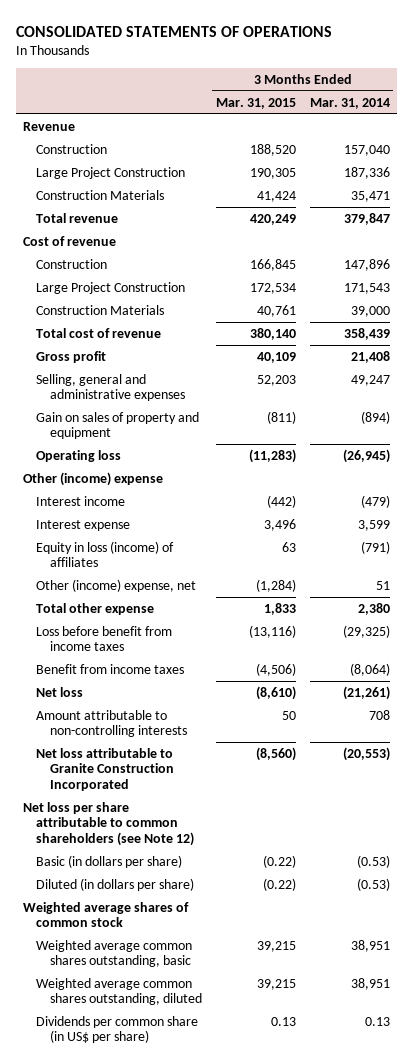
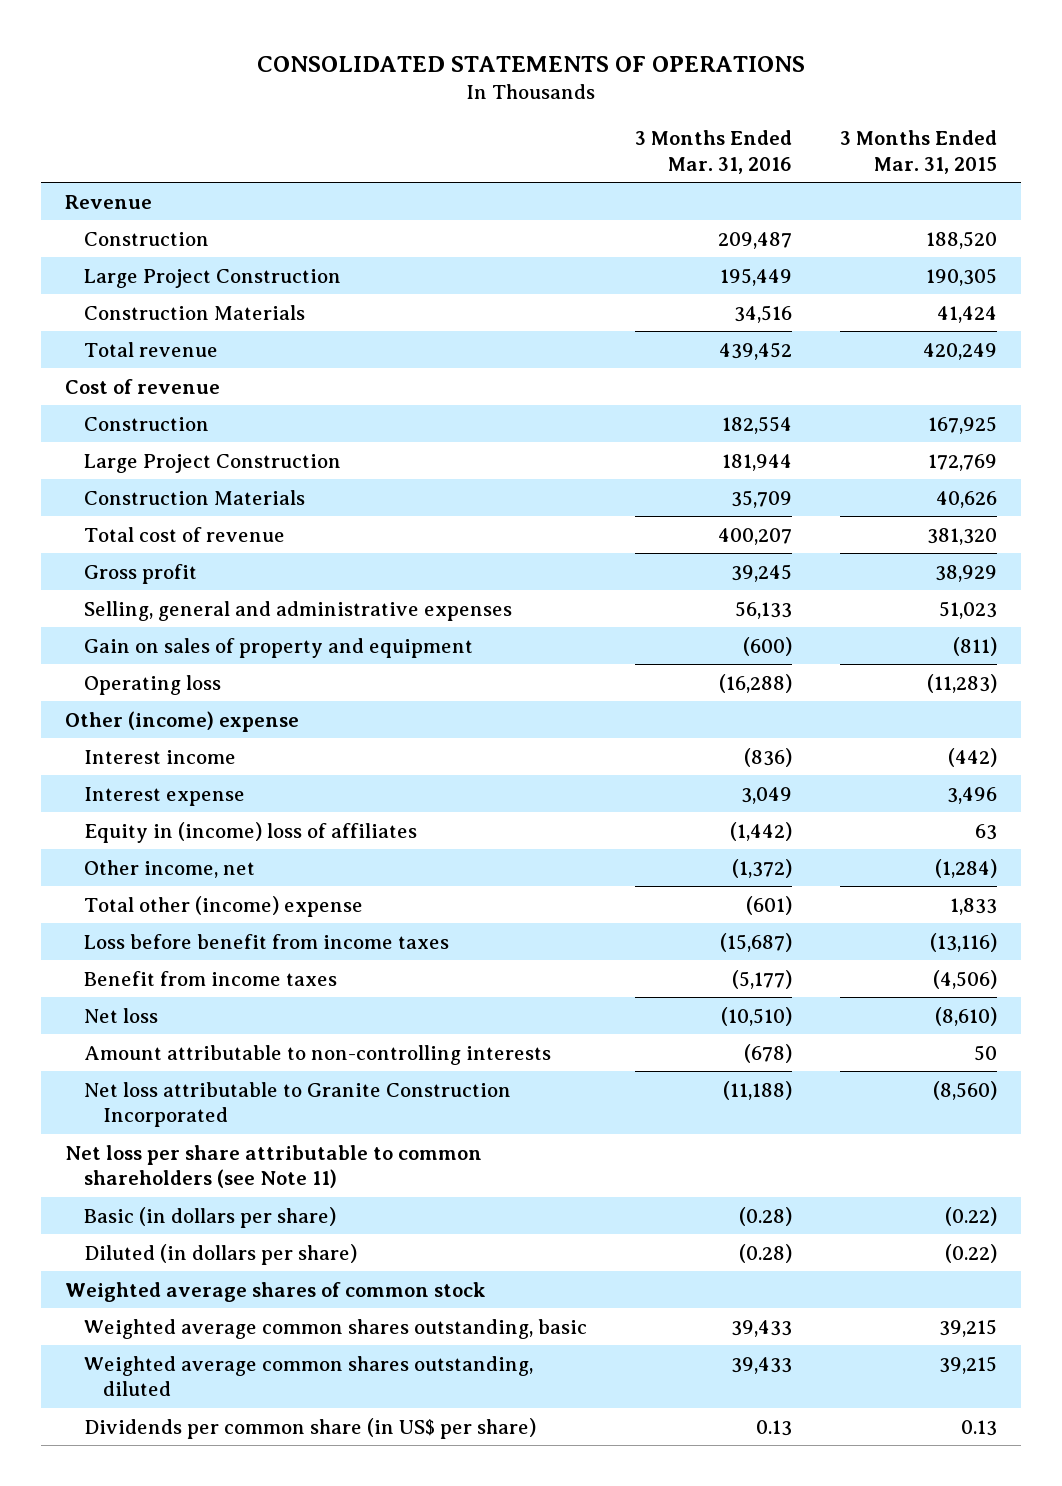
[309,97,390,109] Mar. 31, 2014 -> none
none -> [634,130,792,174] 3 Months Ended Mar. 31, 2016
[249,258,296,271] 166,845 -> [928,415,998,434] 167,925
[249,282,296,294] 172,534 -> [928,453,998,471] 172,769
[256,304,296,317] 40,761 -> [936,490,998,508] 40,626
[249,327,296,340] 380,140 -> [927,527,998,545] 381,320
[256,351,296,363] 40,109 -> [935,564,998,582] 38,929
[256,374,296,386] 52,203 -> [939,600,998,619] 51,023
[36,540,175,568] Equity in loss (income) of affiliates -> [83,821,417,843] Equity in (income) loss of affiliates
[36,578,197,592] Other (income) expense, net -> [83,859,255,878] Other income, net
[36,602,155,615] Total other expense -> [83,895,363,917] Total other (income) expense
[22,801,195,846] Net loss per share attributable to common shareholders (see Note 12) -> [64,1144,482,1188] Net loss per share attributable to common shareholders (see Note 11)

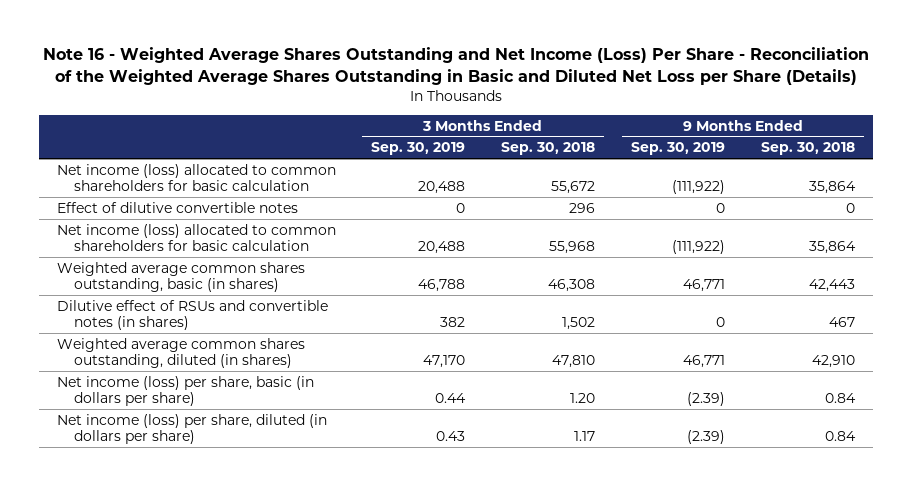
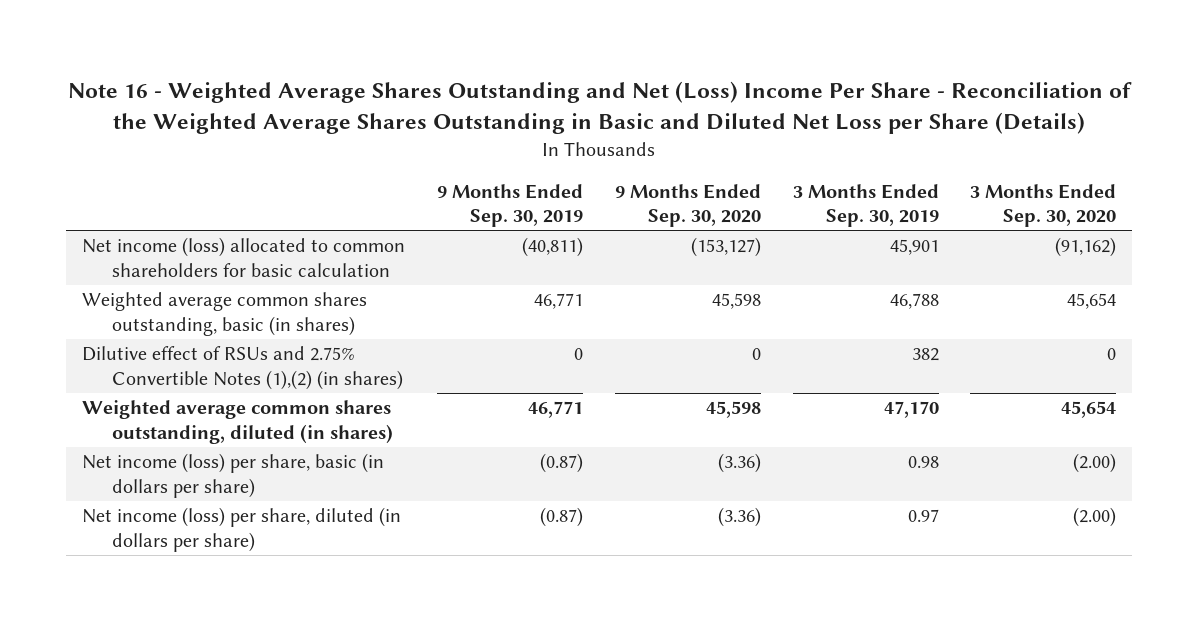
[42,47,869,86] Note 16 - Weighted Average Shares Outstanding and Net Income (Loss) Per Share - Reconciliation of the Weighted Average Shares Outstanding in Basic and Diluted Net Loss per Share (Details) -> [68,80,1133,134] Note 16 - Weighted Average Shares Outstanding and Net (Loss) Income Per Share - Reconciliation of the Weighted Average Shares Outstanding in Basic and Diluted Net Loss per Share (Details)
[501,142,596,156] Sep. 30, 2018 -> none
[760,142,855,156] Sep. 30, 2018 -> none
none -> [614,183,761,227] 9 Months Ended Sep. 30, 2020
none -> [970,183,1117,227] 3 Months Ended Sep. 30, 2020
[56,201,298,213] Effect of dilutive convertible notes -> none
[56,223,336,252] Net income (loss) allocated to common shareholders for basic calculation -> none
[418,181,466,195] 20,488 -> [889,239,939,256] 45,901
[671,180,725,195] (111,922) -> [521,237,583,258] (40,811)
[56,299,328,331] Dilutive effect of RSUs and convertible notes (in shares) -> [82,346,403,390] Dilutive effect of RSUs and 2.75% Convertible Notes (1),(2) (in shares)
[435,393,467,404] 0.44 -> [907,456,939,469] 0.98
[686,392,725,407] (2.39) -> [539,453,583,474] (0.87)
[436,431,466,442] 0.43 -> [907,509,939,523] 0.97
[686,430,725,445] (2.39) -> [539,507,583,528] (0.87)

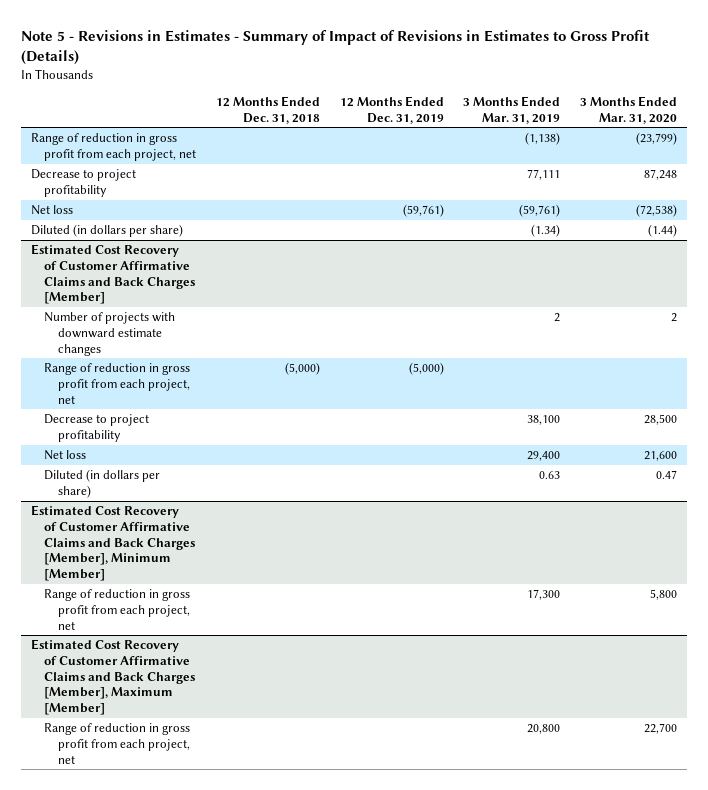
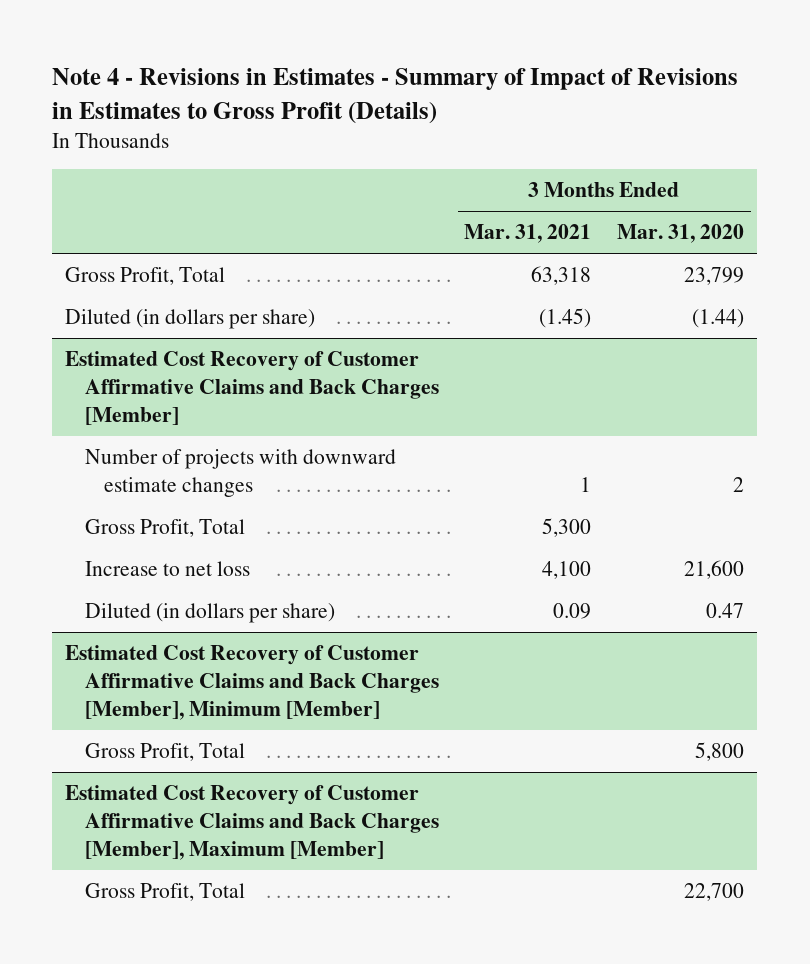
[20,30,650,66] Note 5 - Revisions in Estimates - Summary of Impact of Revisions in Estimates to Gross Profit (Details) -> [52,68,739,124] Note 4 - Revisions in Estimates - Summary of Impact of Revisions in Estimates to Gross Profit (Details)
[215,95,320,124] 12 Months Ended Dec. 31, 2018 -> none
[339,95,444,124] 12 Months Ended Dec. 31, 2019 -> none
[463,95,561,124] 3 Months Ended Mar. 31, 2019 -> none
none -> [464,224,592,244] Mar. 31, 2021
[30,133,197,161] Range of reduction in gross profit from each project, net -> none
[30,169,136,197] Decrease to project profitability -> none
[30,205,73,216] Net loss -> none
none -> [65,267,226,286] Gross Profit, Total
[44,414,150,442] Decrease to project profitability -> none
[44,363,191,404] Range of reduction in gross profit from each project, net -> [84,519,245,538] Gross Profit, Total
[44,450,87,461] Net loss -> [84,561,250,577] Increase to net loss
[44,589,191,630] Range of reduction in gross profit from each project, net -> [84,743,245,762] Gross Profit, Total
[44,723,191,764] Range of reduction in gross profit from each project, net -> [84,883,245,902] Gross Profit, Total

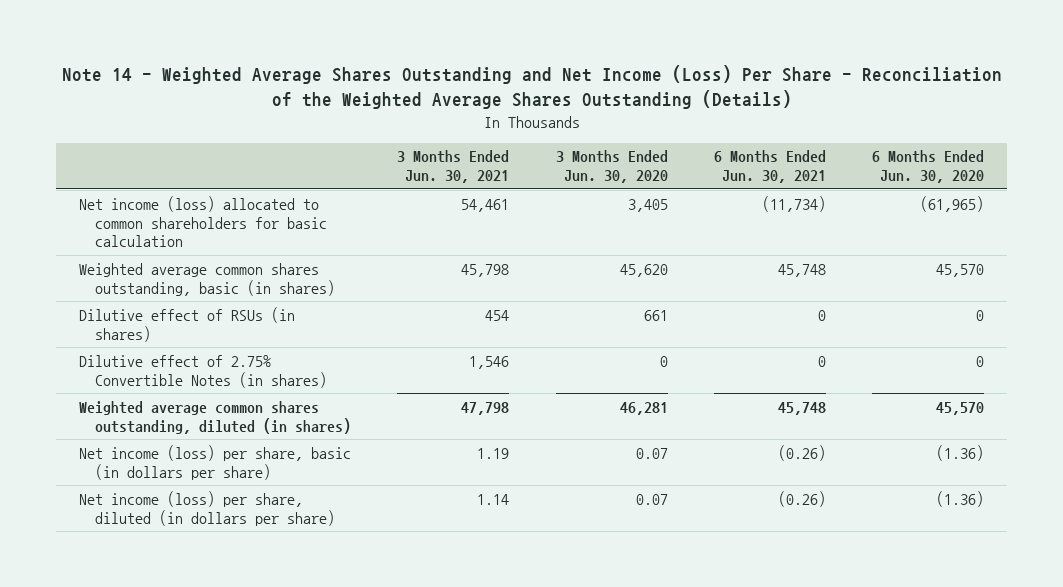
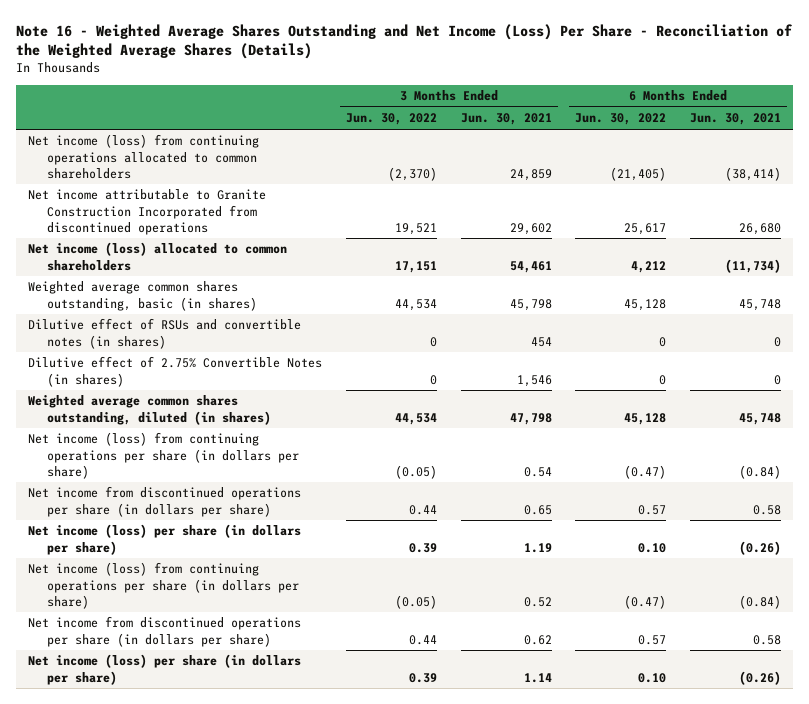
[61,65,1002,110] Note 14 - Weighted Average Shares Outstanding and Net Income (Loss) Per Share - Reconciliation of the Weighted Average Shares Outstanding (Details) -> [16,23,794,60] Note 16 - Weighted Average Shares Outstanding and Net Income (Loss) Per Share - Reconciliation of the Weighted Average Shares (Details)
[555,150,668,184] 3 Months Ended Jun. 30, 2020 -> none
[872,150,985,184] 6 Months Ended Jun. 30, 2020 -> none
none -> [345,113,437,126] Jun. 30, 2022
none -> [575,113,667,126] Jun. 30, 2022
none -> [27,134,259,179] Net income (loss) from continuing operations allocated to common shareholders
none -> [27,189,266,235] Net income attributable to Granite Construction Incorporated from discontinued operations
[78,195,327,248] Net income (loss) allocated to common shareholders for basic calculation -> [27,242,287,271] Net income (loss) allocated to common shareholders
[78,306,295,342] Dilutive effect of RSUs (in shares) -> [27,318,301,349] Dilutive effect of RSUs and convertible notes (in shares)
none -> [27,432,300,479] Net income (loss) from continuing operations per share (in dollars per share)
none -> [27,486,301,517] Net income from discontinued operations per share (in dollars per share)
[78,444,351,480] Net income (loss) per share, basic (in dollars per share) -> [27,524,301,555] Net income (loss) per share (in dollars per share)
none -> [27,562,300,609] Net income (loss) from continuing operations per share (in dollars per share)
none -> [27,616,301,647] Net income from discontinued operations per share (in dollars per share)
[78,490,335,526] Net income (loss) per share, diluted (in dollars per share) -> [27,654,301,685] Net income (loss) per share (in dollars per share)

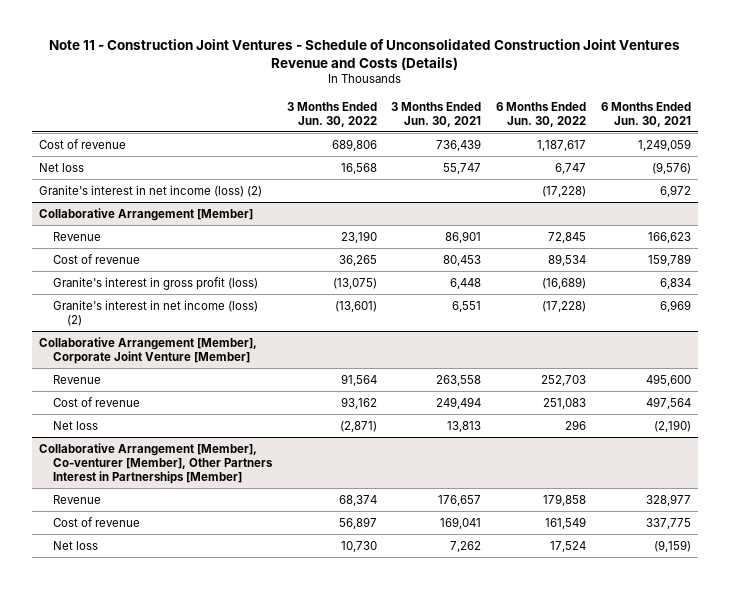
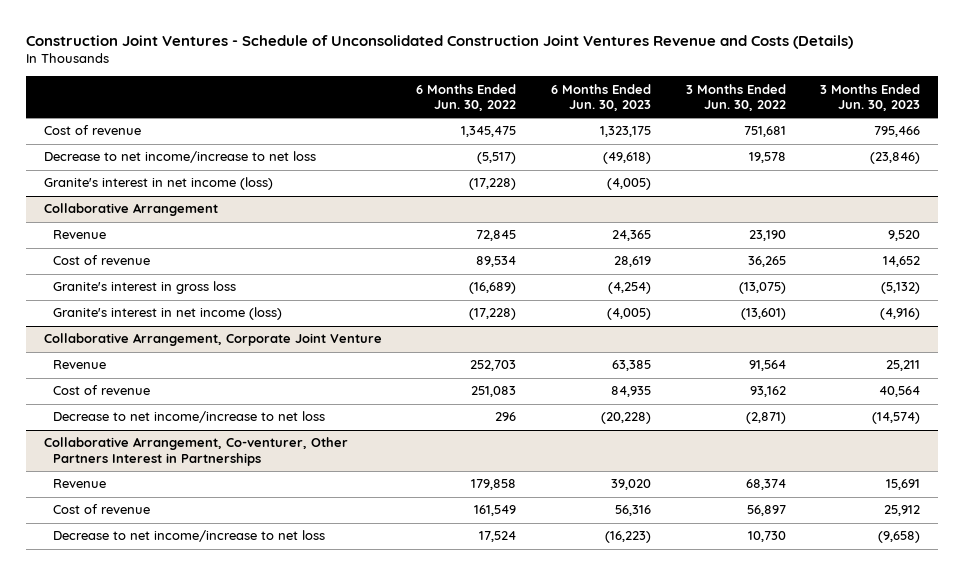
[49,38,681,70] Note 11 - Construction Joint Ventures - Schedule of Unconsolidated Construction Joint Ventures Revenue and Costs (Details) -> [26,35,854,50] Construction Joint Ventures - Schedule of Unconsolidated Construction Joint Ventures Revenue and Costs (Details)
[391,101,482,127] 3 Months Ended Jun. 30, 2021 -> none
[600,101,691,127] 6 Months Ended Jun. 30, 2021 -> none
none -> [550,83,651,111] 6 Months Ended Jun. 30, 2023
none -> [820,83,921,111] 3 Months Ended Jun. 30, 2023
[331,138,377,151] 689,806 -> [743,126,786,138] 751,681
[537,139,587,151] 1,187,617 -> [461,126,517,138] 1,345,475
[39,162,85,172] Net loss -> [43,151,316,164] Decrease to net income/increase to net loss
[340,162,377,174] 16,568 -> [748,152,786,164] 19,578
[555,162,587,174] 6,747 -> [477,152,517,165] (5,517)
[39,184,263,197] Granite's interest in net income (loss) (2) -> [43,177,273,191] Granite's interest in net income (loss)
[39,207,254,221] Collaborative Arrangement [Member] -> [43,203,218,217] Collaborative Arrangement
[53,276,259,290] Granite's interest in gross profit (loss) -> [52,281,236,295] Granite's interest in gross loss
[53,299,259,326] Granite's interest in net income (loss) (2) -> [52,307,282,321] Granite's interest in net income (loss)
[39,336,258,364] Collaborative Arrangement [Member], Corporate Joint Venture [Member] -> [43,333,382,347] Collaborative Arrangement, Corporate Joint Venture
[53,420,99,430] Net loss -> [52,411,325,424] Decrease to net income/increase to net loss
[39,442,274,484] Collaborative Arrangement [Member], Co-venturer [Member], Other Partners Interest in Partnerships [Member] -> [43,437,348,466] Collaborative Arrangement, Co-venturer, Other Partners Interest in Partnerships
[53,540,99,550] Net loss -> [52,530,325,543] Decrease to net income/increase to net loss

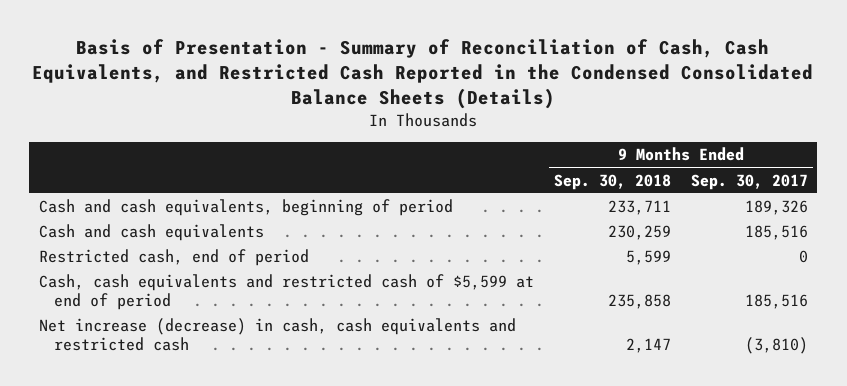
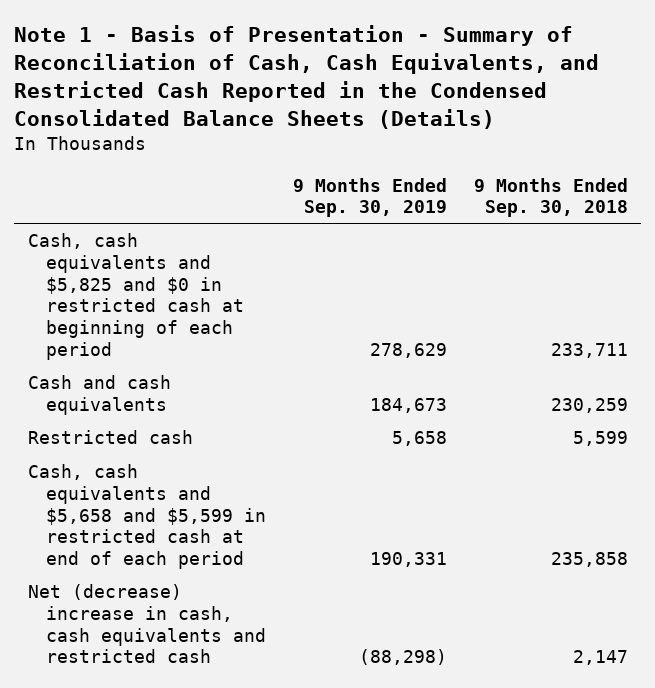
[32,39,814,110] Basis of Presentation - Summary of Reconciliation of Cash, Cash Equivalents, and Restricted Cash Reported in the Condensed Consolidated Balance Sheets (Details) -> [14,25,600,130] Note 1 - Basis of Presentation - Summary of Reconciliation of Cash, Cash Equivalents, and Restricted Cash Reported in the Condensed Consolidated Balance Sheets (Details)
[690,173,808,190] Sep. 30, 2017 -> none
none -> [292,177,447,218] 9 Months Ended Sep. 30, 2019
[39,199,454,217] Cash and cash equivalents, beginning of period -> [27,233,245,360] Cash, cash equivalents and $5,825 and $0 in restricted cash at beginning of each period
[39,249,310,267] Restricted cash, end of period -> [27,430,193,445] Restricted cash
[39,274,535,310] Cash, cash equivalents and restricted cash of $5,599 at end of period -> [27,464,267,570] Cash, cash equivalents and $5,658 and $5,599 in restricted cash at end of each period
[39,318,517,351] Net increase (decrease) in cash, cash equivalents and restricted cash -> [27,584,267,664] Net (decrease) increase in cash, cash equivalents and restricted cash

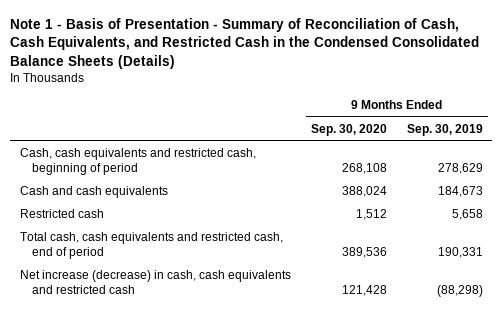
[14,25,600,130] Note 1 - Basis of Presentation - Summary of Reconciliation of Cash, Cash Equivalents, and Restricted Cash Reported in the Condensed Consolidated Balance Sheets (Details) -> [10,17,480,69] Note 1 - Basis of Presentation - Summary of Reconciliation of Cash, Cash Equivalents, and Restricted Cash in the Condensed Consolidated Balance Sheets (Details)
[473,177,628,218] 9 Months Ended Sep. 30, 2018 -> none
none -> [310,123,387,136] Sep. 30, 2020
[27,233,245,360] Cash, cash equivalents and $5,825 and $0 in restricted cash at beginning of each period -> [20,147,257,175] Cash, cash equivalents and restricted cash, beginning of period
[27,464,267,570] Cash, cash equivalents and $5,658 and $5,599 in restricted cash at end of each period -> [20,231,284,259] Total cash, cash equivalents and restricted cash, end of period
[27,584,267,664] Net (decrease) increase in cash, cash equivalents and restricted cash -> [20,269,292,294] Net increase (decrease) in cash, cash equivalents and restricted cash

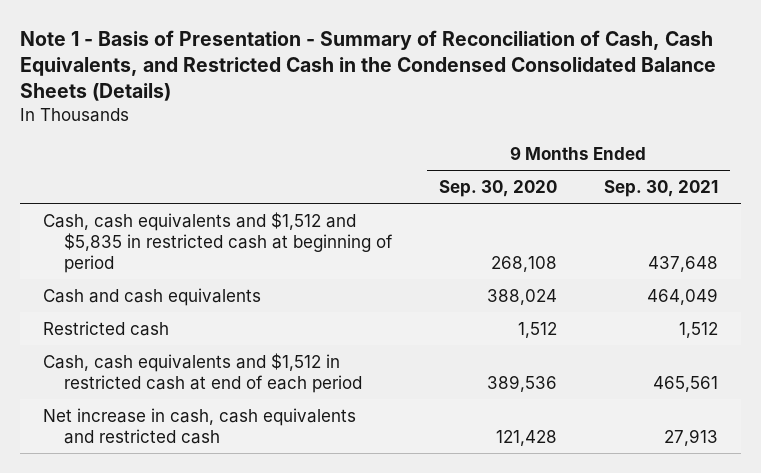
[406,123,483,136] Sep. 30, 2019 -> none
none -> [603,180,718,198] Sep. 30, 2021
[20,147,257,175] Cash, cash equivalents and restricted cash, beginning of period -> [43,211,394,273] Cash, cash equivalents and $1,512 and $5,835 in restricted cash at beginning of period
[20,231,284,259] Total cash, cash equivalents and restricted cash, end of period -> [43,352,363,393] Cash, cash equivalents and $1,512 in restricted cash at end of each period
[20,269,292,294] Net increase (decrease) in cash, cash equivalents and restricted cash -> [43,407,357,444] Net increase in cash, cash equivalents and restricted cash

